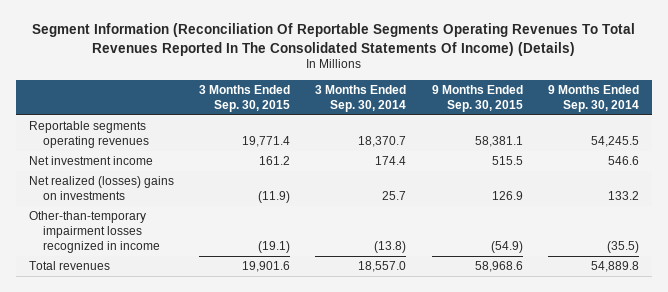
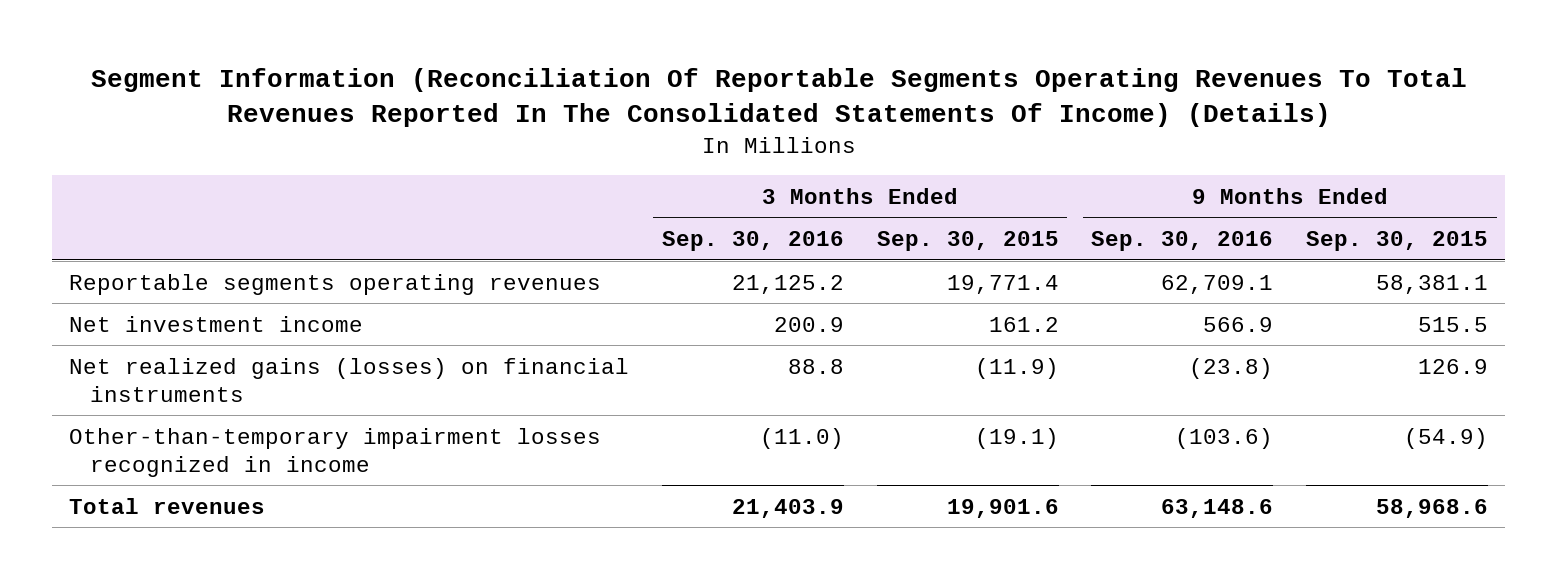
[315,85,407,113] 3 Months Ended Sep. 30, 2014 -> none
[547,85,639,113] 9 Months Ended Sep. 30, 2014 -> none
none -> [661,231,844,252] Sep. 30, 2016
none -> [1091,231,1274,252] Sep. 30, 2016
[28,175,174,200] Net realized (losses) gains on investments -> [68,357,629,402] Net realized gains (losses) on financial instruments

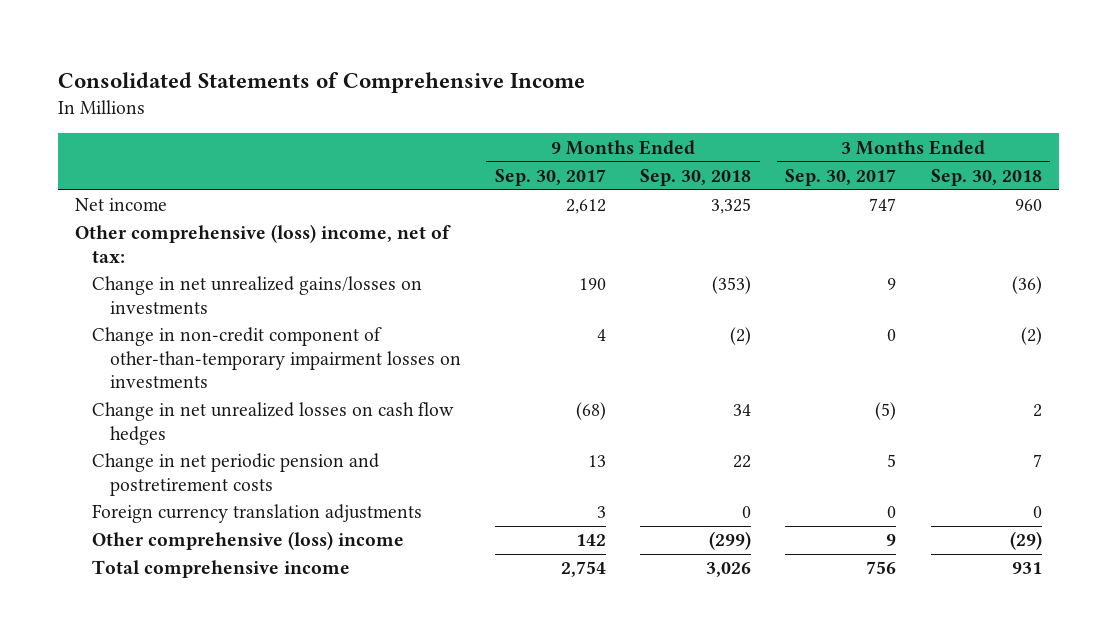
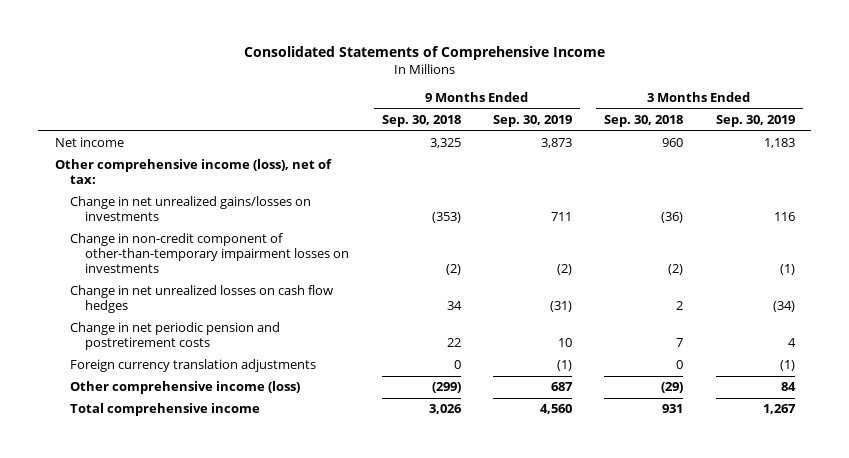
[494,168,606,186] Sep. 30, 2017 -> none
[785,168,897,186] Sep. 30, 2017 -> none
none -> [492,114,572,127] Sep. 30, 2019
none -> [715,114,795,127] Sep. 30, 2019
[75,224,452,263] Other comprehensive (loss) income, net of tax: -> [54,159,332,185] Other comprehensive income (loss), net of tax:
[92,531,405,551] Other comprehensive (loss) income -> [69,381,300,395] Other comprehensive income (loss)

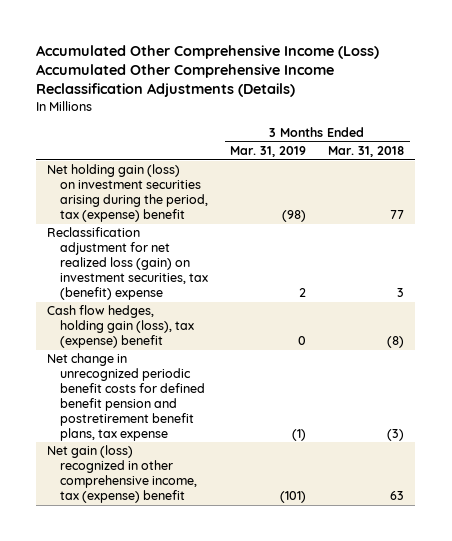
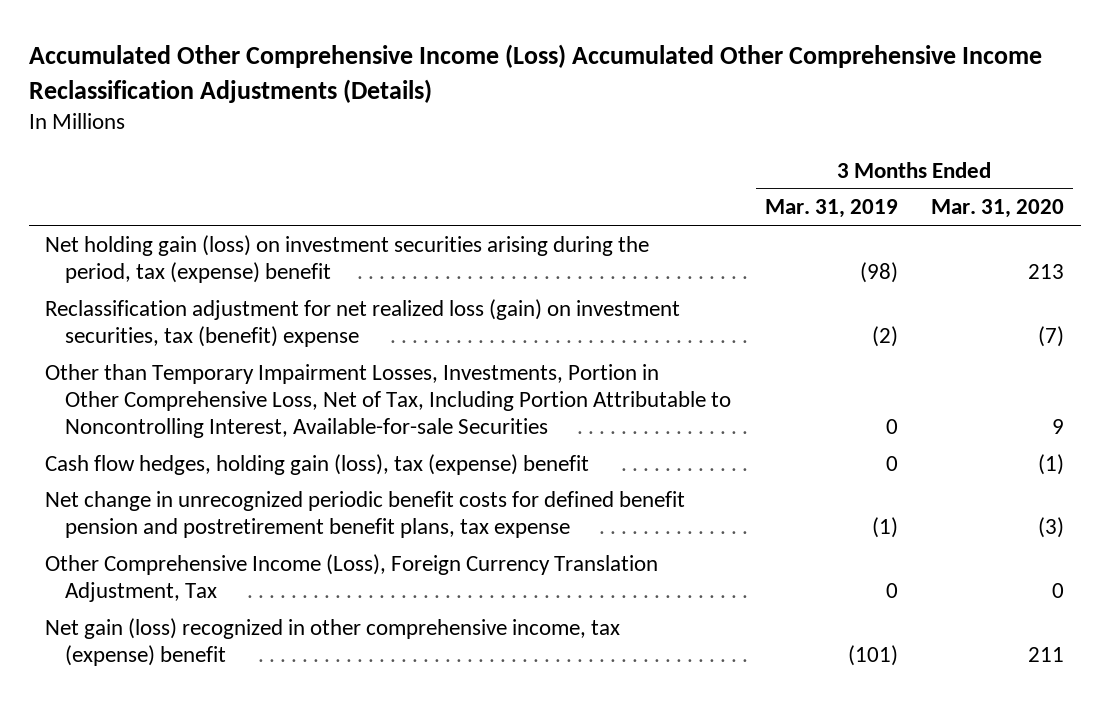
[328,146,405,158] Mar. 31, 2018 -> none
none -> [931,199,1065,219] Mar. 31, 2020
[299,288,307,298] 2 -> [871,325,898,347] (2)
none -> [45,363,732,438] Other than Temporary Impairment Losses, Investments, Portion in Other Comprehensive Loss, Net of Tax, Including Portion Attributable to Noncontrolling Interest, Available-for-sale Securities
none -> [45,553,659,602] Other Comprehensive Income (Loss), Foreign Currency Translation Adjustment, Tax

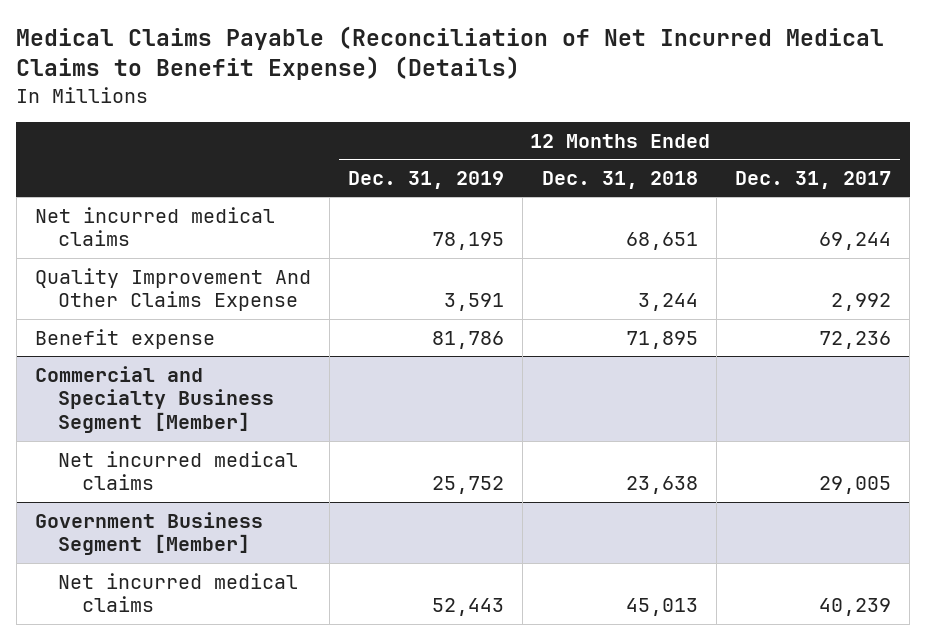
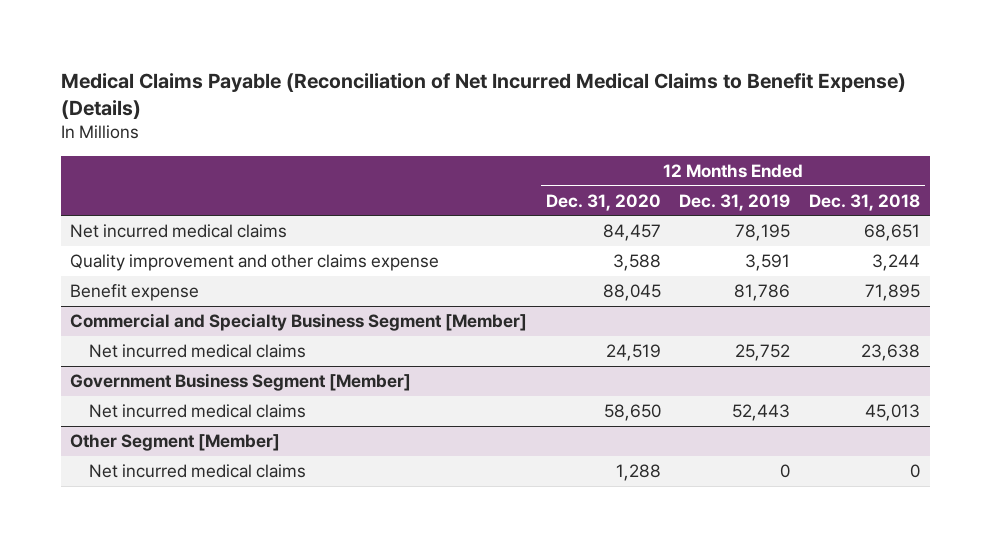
[734,170,891,189] Dec. 31, 2017 -> none
none -> [545,193,661,211] Dec. 31, 2020
[34,267,311,312] Quality Improvement And Other Claims Expense -> [69,254,439,272] Quality improvement and other claims expense
none -> [69,434,280,452] Other Segment [Member]
none -> [88,464,306,479] Net incurred medical claims

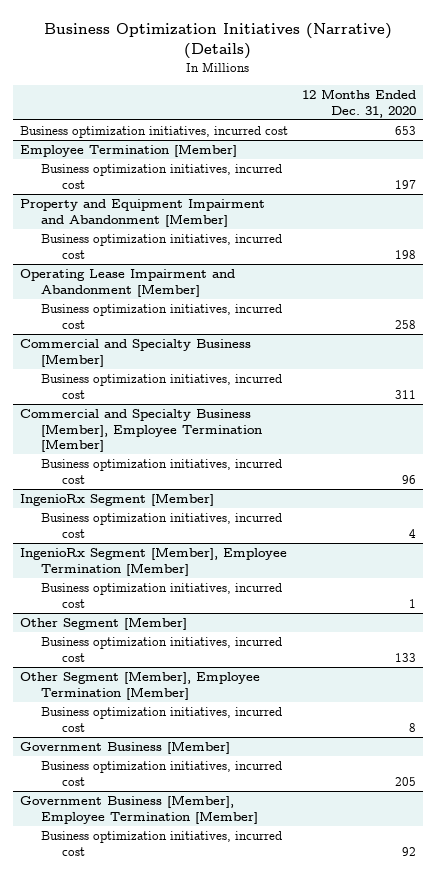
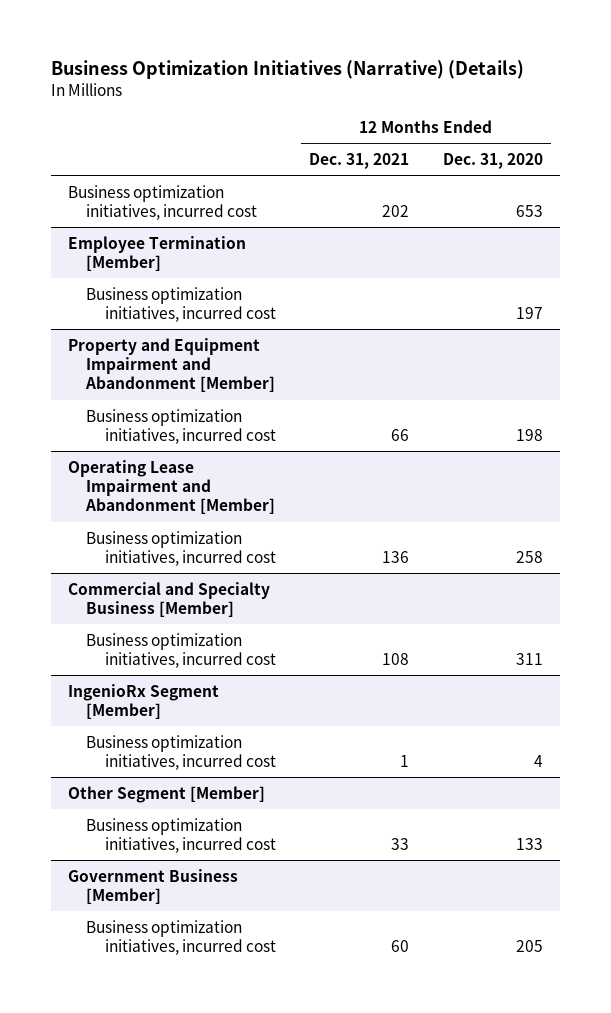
none -> [309,152,410,169] Dec. 31, 2021
[20,409,262,453] Commercial and Specialty Business [Member], Employee Termination [Member] -> none
[40,459,282,484] Business optimization initiatives, incurred cost -> none
[20,547,288,576] IngenioRx Segment [Member], Employee Termination [Member] -> none
[40,583,282,608] Business optimization initiatives, incurred cost -> none
[20,671,261,700] Other Segment [Member], Employee Termination [Member] -> none
[40,707,282,732] Business optimization initiatives, incurred cost -> none
[20,795,258,824] Government Business [Member], Employee Termination [Member] -> none
[40,831,282,856] Business optimization initiatives, incurred cost -> none

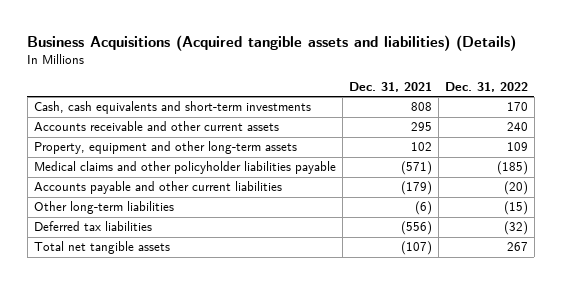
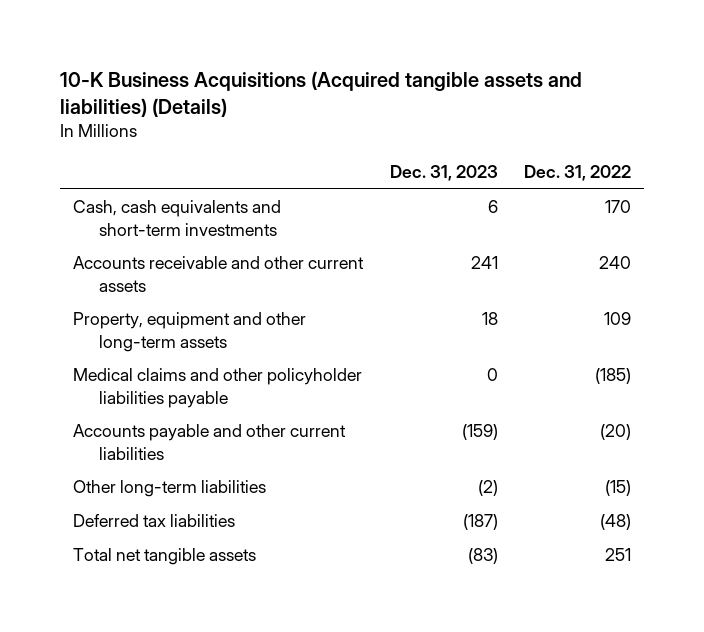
[27,34,517,51] Business Acquisitions (Acquired tangible assets and liabilities) (Details) -> [60,71,583,118] 10-K Business Acquisitions (Acquired tangible assets and liabilities) (Details)
[348,81,432,92] Dec. 31, 2021 -> none
none -> [389,165,498,182] Dec. 31, 2023
[503,221,528,236] (32) -> [599,514,631,531] (48)
[506,242,528,252] 267 -> [604,548,631,562] 251

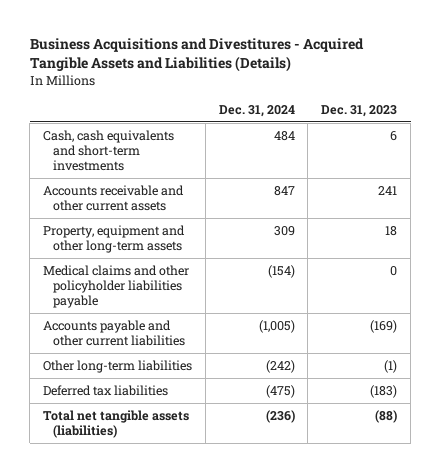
[60,71,583,118] 10-K Business Acquisitions (Acquired tangible assets and liabilities) (Details) -> [29,37,364,73] Business Acquisitions and Divestitures - Acquired Tangible Assets and Liabilities (Details)
[523,165,631,182] Dec. 31, 2022 -> none
none -> [218,104,295,117] Dec. 31, 2024
[461,424,498,441] (159) -> [370,319,398,333] (169)
[477,480,498,497] (2) -> [384,359,398,373] (1)
[462,514,498,531] (187) -> [370,384,398,398] (183)
[73,548,257,566] Total net tangible assets -> [43,409,190,438] Total net tangible assets (liabilities)
[467,548,498,565] (83) -> [375,409,398,423] (88)

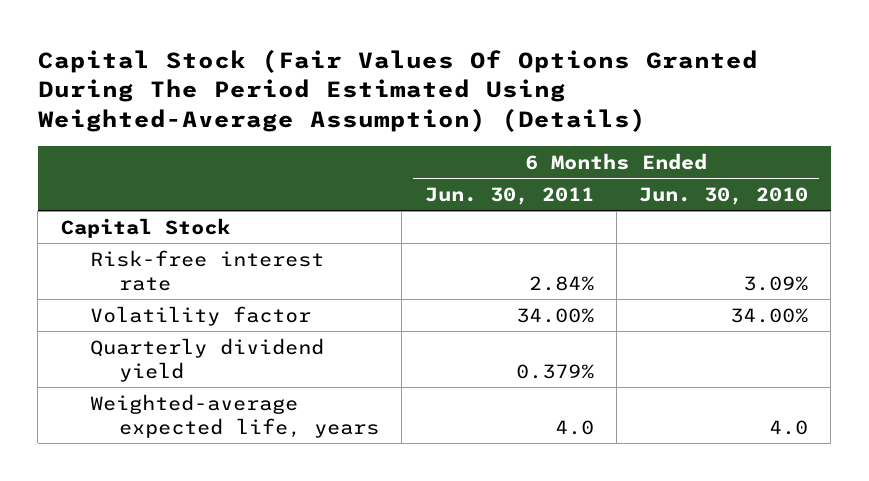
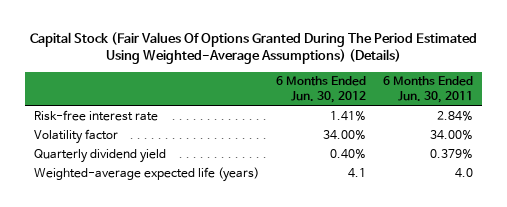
[37,48,758,133] Capital Stock (Fair Values Of Options Granted During The Period Estimated Using Weighted-Average Assumption) (Details) -> [29,31,477,65] Capital Stock (Fair Values Of Options Granted During The Period Estimated Using Weighted-Average Assumptions) (Details)
[639,186,809,205] Jun. 30, 2010 -> none
none -> [276,76,367,103] 6 Months Ended Jun. 30, 2012
[60,217,230,238] Capital Stock -> none
[89,393,380,439] Weighted-average expected life, years -> [33,166,259,182] Weighted-average expected life (years)

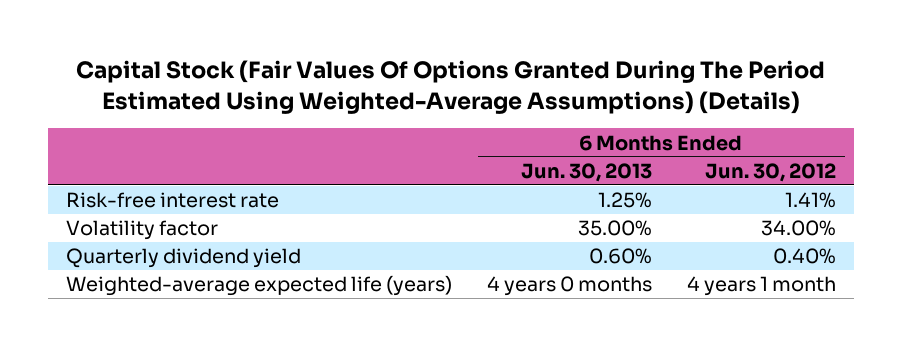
[383,76,474,103] 6 Months Ended Jun. 30, 2011 -> none
none -> [520,162,652,182] Jun. 30, 2013
[348,167,367,178] 4.1 -> [687,276,837,297] 4 years 1 month

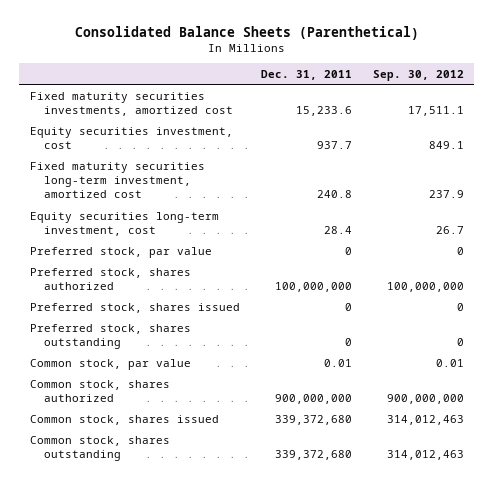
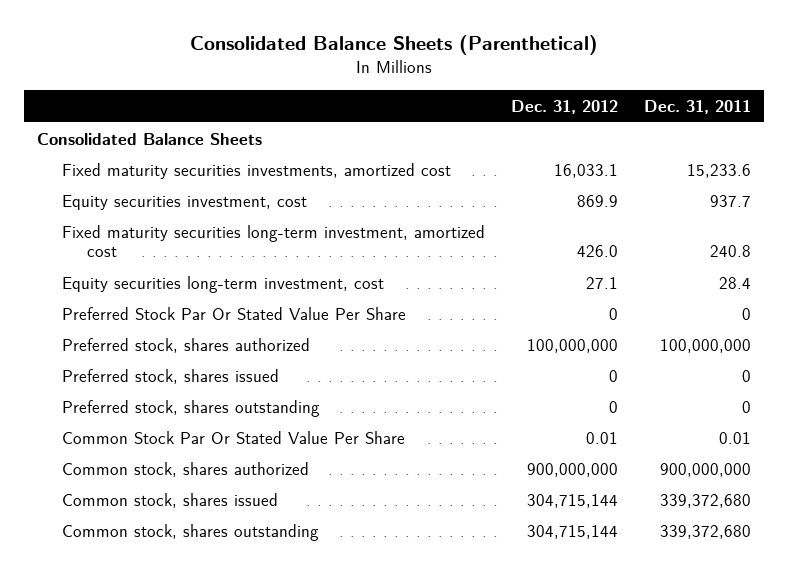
[372,69,464,81] Sep. 30, 2012 -> none
none -> [510,99,618,114] Dec. 31, 2012
none -> [36,132,262,145] Consolidated Balance Sheets
[29,246,212,258] Preferred stock, par value -> [61,306,406,320] Preferred Stock Par Or Stated Value Per Share
[29,358,191,370] Common stock, par value -> [61,430,405,444] Common Stock Par Or Stated Value Per Share

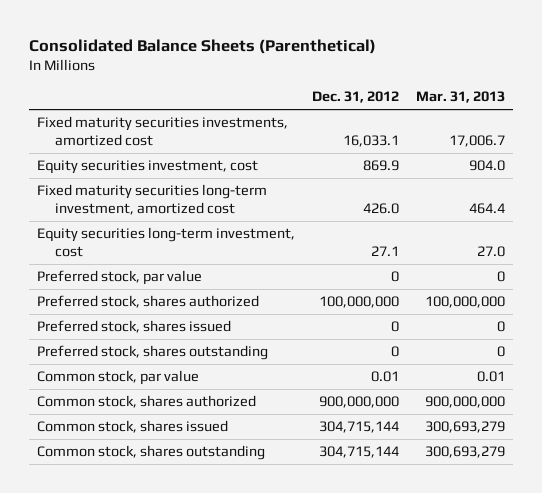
[643,99,751,114] Dec. 31, 2011 -> none
none -> [415,91,505,104] Mar. 31, 2013
[36,132,262,145] Consolidated Balance Sheets -> none
[61,306,406,320] Preferred Stock Par Or Stated Value Per Share -> [37,270,203,286] Preferred stock, par value
[61,430,405,444] Common Stock Par Or Stated Value Per Share -> [37,370,200,386] Common stock, par value

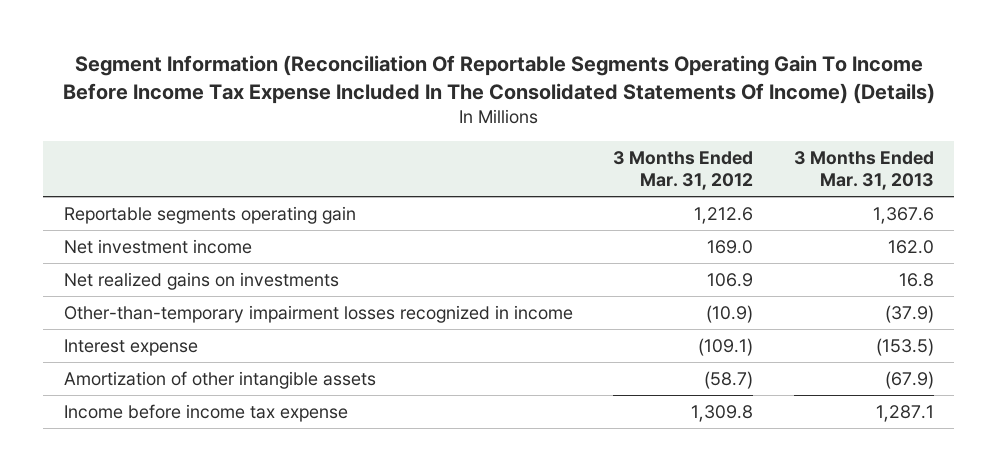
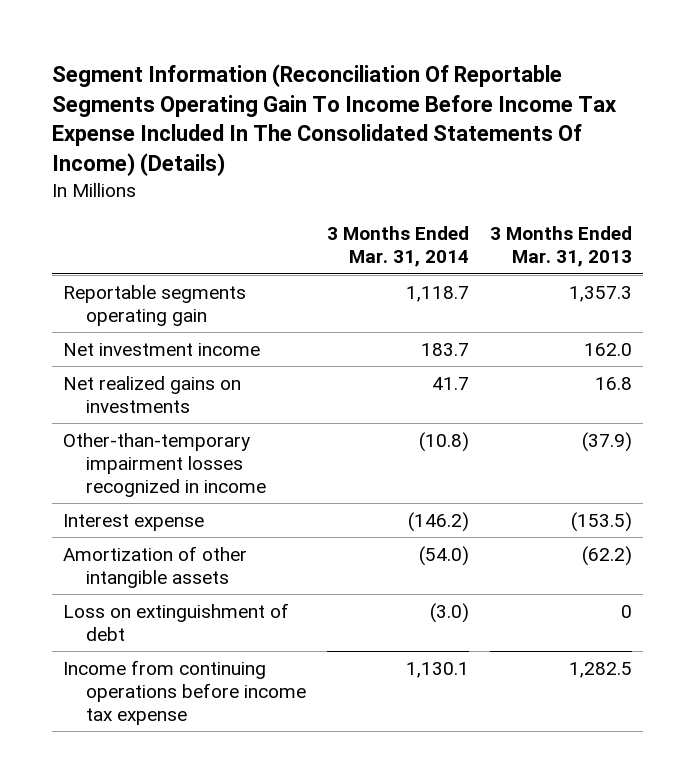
[613,151,754,190] 3 Months Ended Mar. 31, 2012 -> none
none -> [327,226,470,268] 3 Months Ended Mar. 31, 2014
[872,207,934,225] 1,367.6 -> [569,285,633,302] 1,357.3
[884,371,934,390] (67.9) -> [582,545,633,566] (62.2)
none -> [62,602,289,641] Loss on extinguishment of debt
[63,404,348,423] Income before income tax expense -> [62,659,307,725] Income from continuing operations before income tax expense
[875,405,934,423] 1,287.1 -> [569,661,633,678] 1,282.5

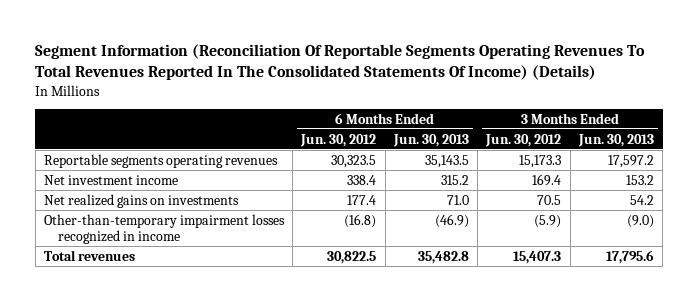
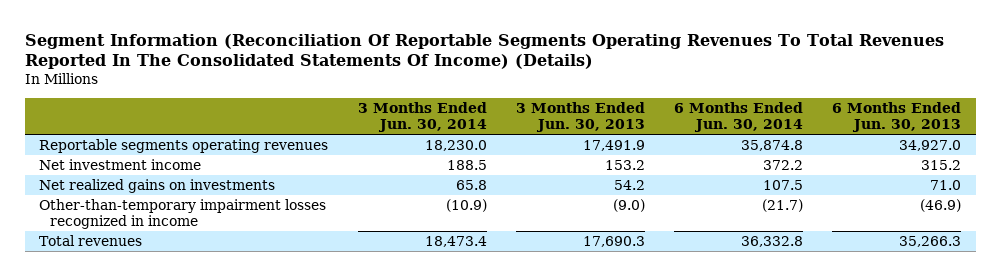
[300,133,377,147] Jun. 30, 2012 -> none
[485,133,562,147] Jun. 30, 2012 -> none
none -> [357,101,487,133] 3 Months Ended Jun. 30, 2014
none -> [674,101,804,133] 6 Months Ended Jun. 30, 2014
[424,154,469,168] 35,143.5 -> [899,139,962,151] 34,927.0
[607,154,654,168] 17,597.2 -> [582,139,645,151] 17,491.9
[417,250,469,264] 35,482.8 -> [899,235,962,247] 35,266.3
[605,249,654,264] 17,795.6 -> [582,235,645,247] 17,690.3

